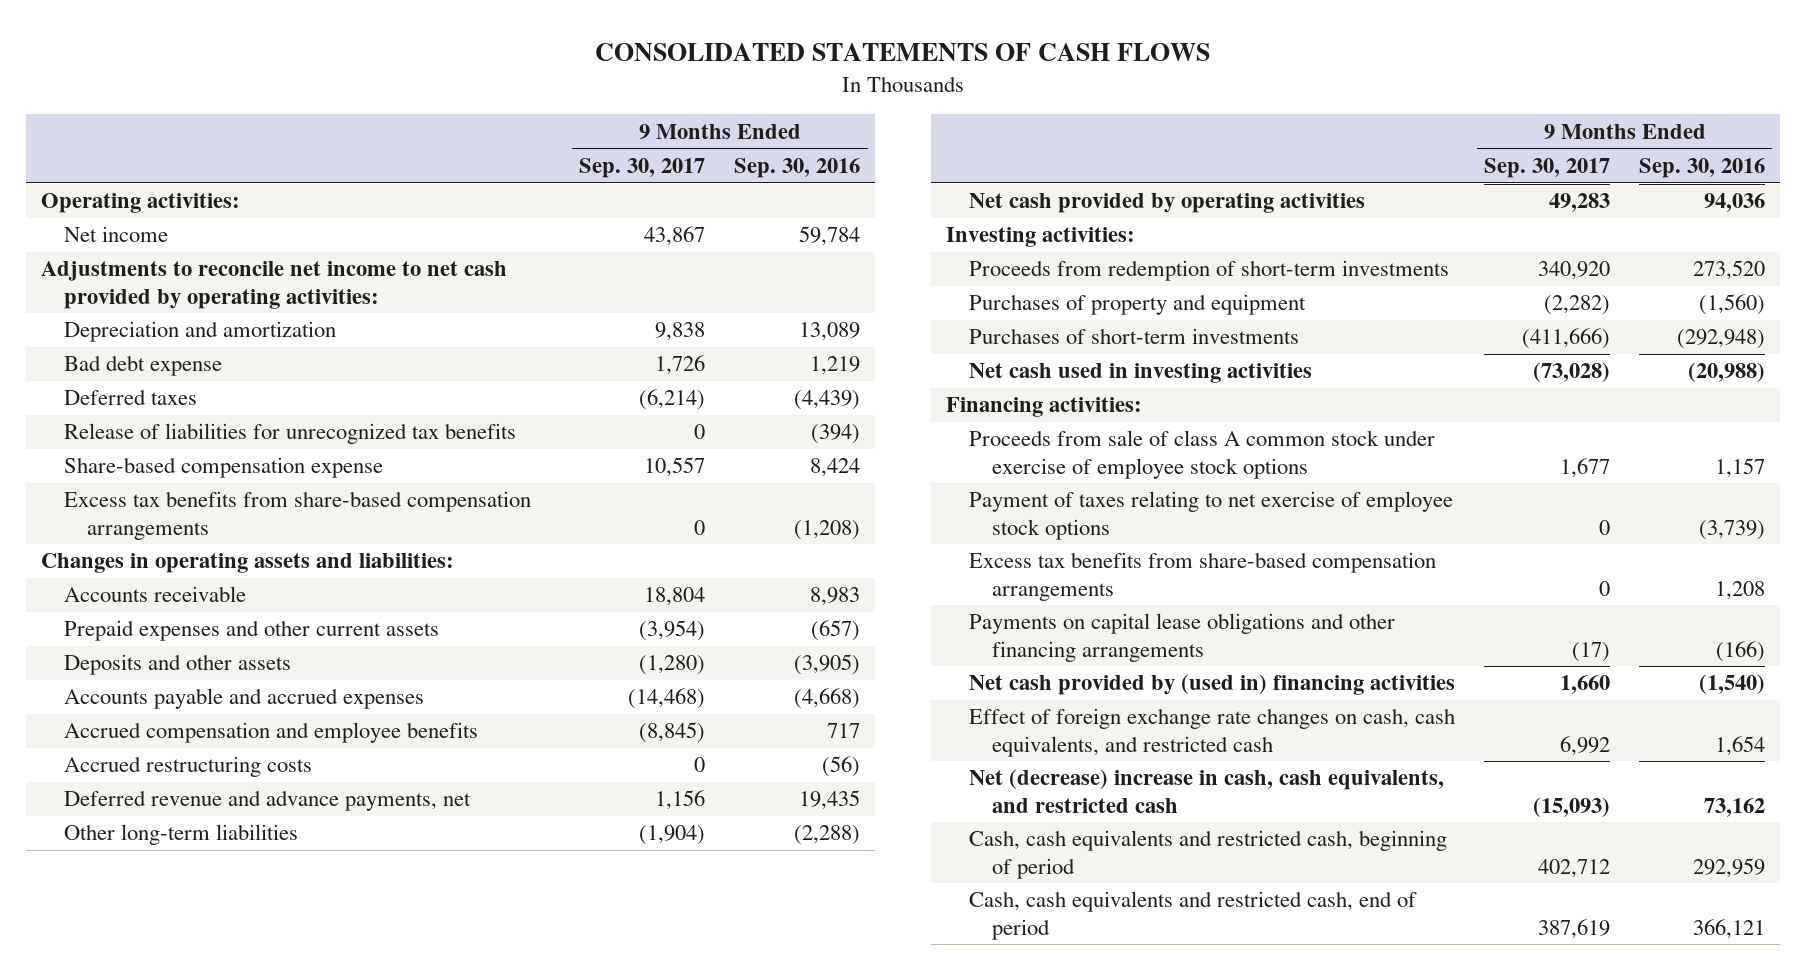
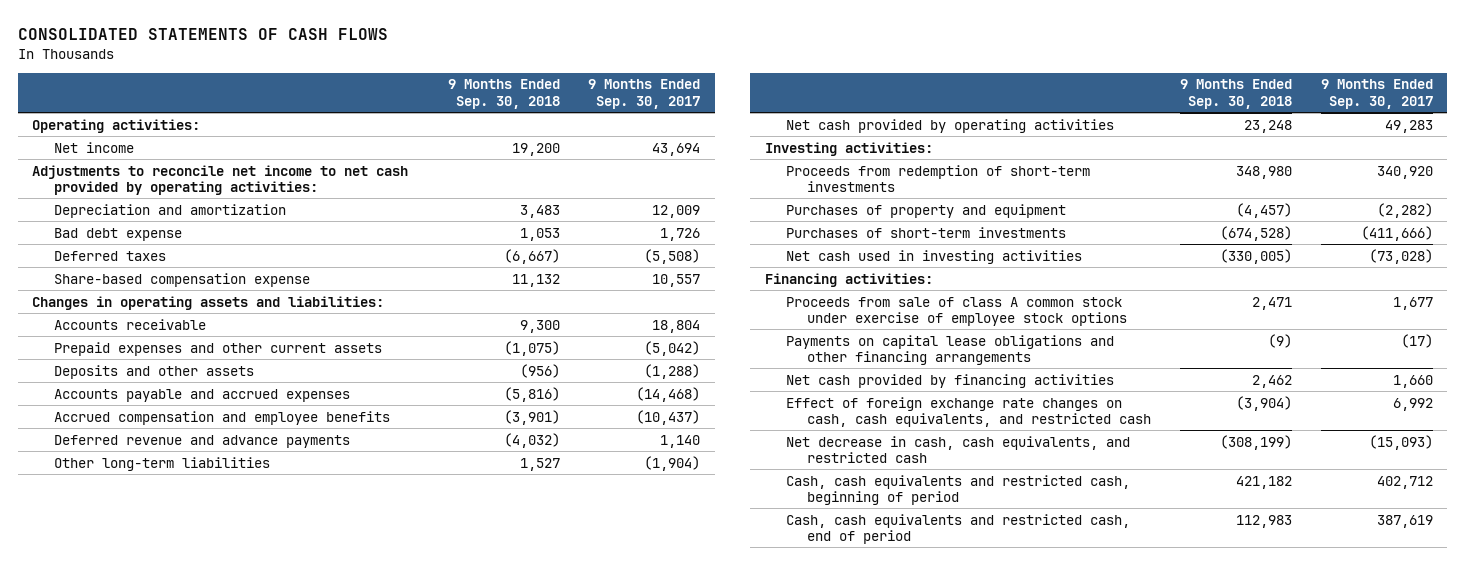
[734,158,861,179] Sep. 30, 2016 -> none
none -> [447,79,560,109] 9 Months Ended Sep. 30, 2018
[644,226,706,247] 43,867 -> [652,142,701,156] 43,694
[655,322,706,342] 9,838 -> [652,204,701,218] 12,009
[64,423,517,445] Release of liabilities for unrecognized tax benefits -> none
[639,389,706,411] (6,214) -> [644,248,701,264] (5,508)
[64,491,532,540] Excess tax benefits from share-based compensation arrangements -> none
[639,620,706,642] (3,954) -> [644,340,701,356] (5,042)
[639,655,706,676] (1,280) -> [644,363,701,379] (1,288)
[64,756,313,778] Accrued restructuring costs -> none
[639,722,706,744] (8,845) -> [636,409,701,425] (10,437)
[64,790,472,812] Deferred revenue and advance payments, net -> [53,434,350,448] Deferred revenue and advance payments
[655,790,706,811] 1,156 -> [660,434,701,448] 1,140
[969,491,1454,540] Payment of taxes relating to net exercise of employee stock options -> none
[969,552,1437,601] Excess tax benefits from share-based compensation arrangements -> none
[969,674,1456,696] Net cash provided by (used in) financing activities -> [785,373,1114,388] Net cash provided by financing activities
[969,769,1445,813] Net (decrease) increase in cash, cash equivalents, and restricted cash -> [785,435,1130,463] Net decrease in cash, cash equivalents, and restricted cash

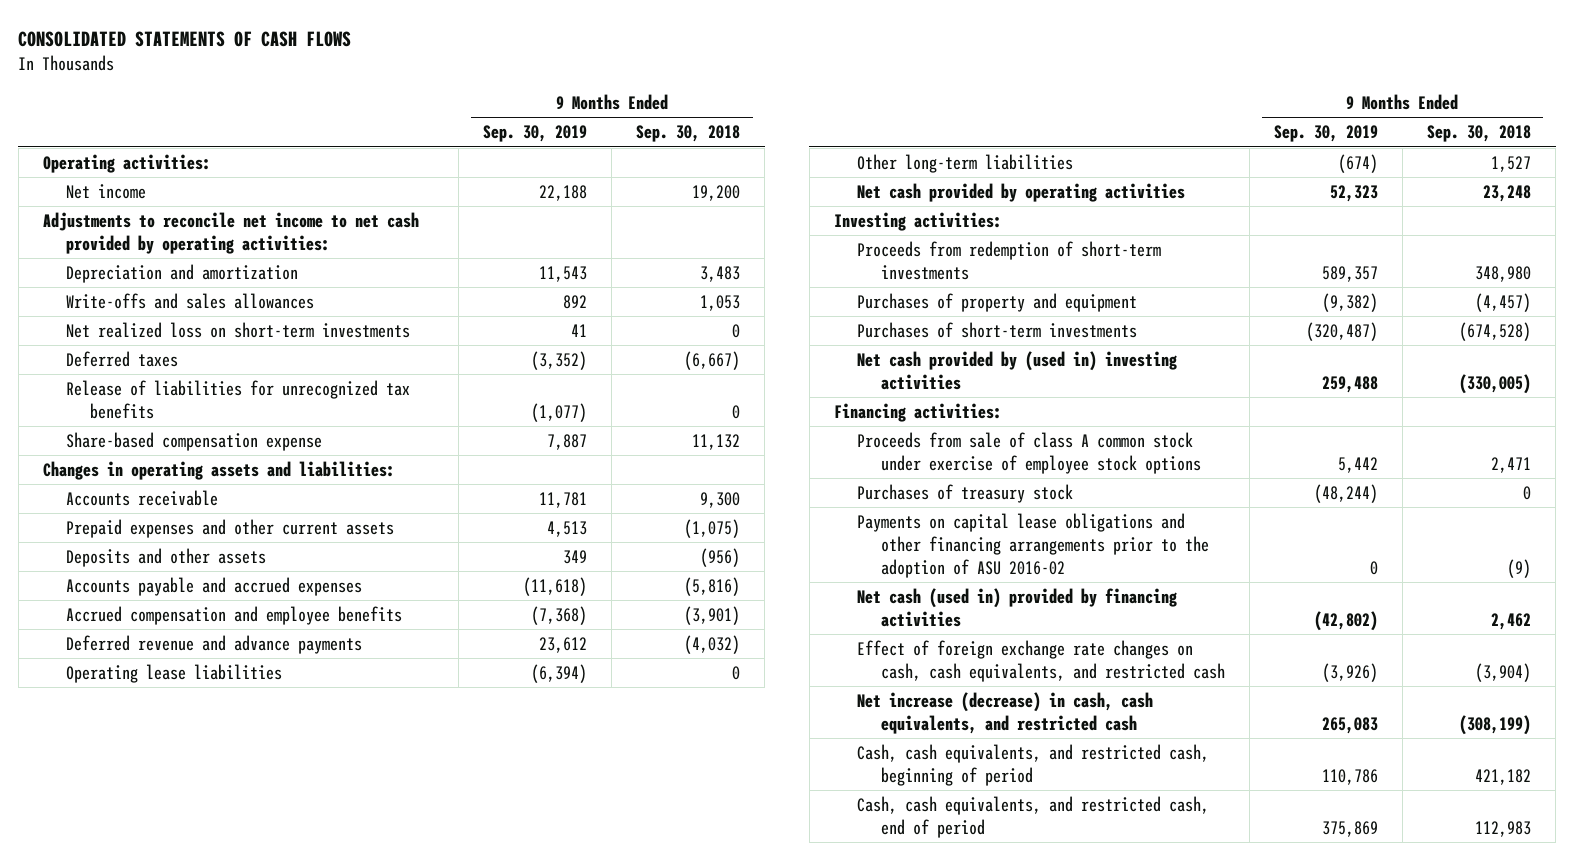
[588,79,701,109] 9 Months Ended Sep. 30, 2017 -> none
none -> [482,125,587,143] Sep. 30, 2019
[53,227,182,241] Bad debt expense -> [66,292,315,309] Write-offs and sales allowances
none -> [66,321,411,338] Net realized loss on short-term investments
none -> [66,379,411,419] Release of liabilities for unrecognized tax benefits
none -> [66,663,283,683] Operating lease liabilities
[785,249,1082,264] Net cash used in investing activities -> [857,350,1178,390] Net cash provided by (used in) investing activities
none -> [857,483,1074,503] Purchases of treasury stock
[785,334,1114,365] Payments on capital lease obligations and other financing arrangements -> [857,512,1209,578] Payments on capital lease obligations and other financing arrangements prior to the adoption of ASU 2016-02
[785,373,1114,388] Net cash provided by financing activities -> [857,587,1178,627] Net cash (used in) provided by financing activities
[785,435,1130,463] Net decrease in cash, cash equivalents, and restricted cash -> [857,691,1154,734] Net increase (decrease) in cash, cash equivalents, and restricted cash
[785,474,1130,505] Cash, cash equivalents and restricted cash, beginning of period -> [857,743,1210,786] Cash, cash equivalents, and restricted cash, beginning of period
[785,513,1130,544] Cash, cash equivalents and restricted cash, end of period -> [857,795,1210,838] Cash, cash equivalents, and restricted cash, end of period

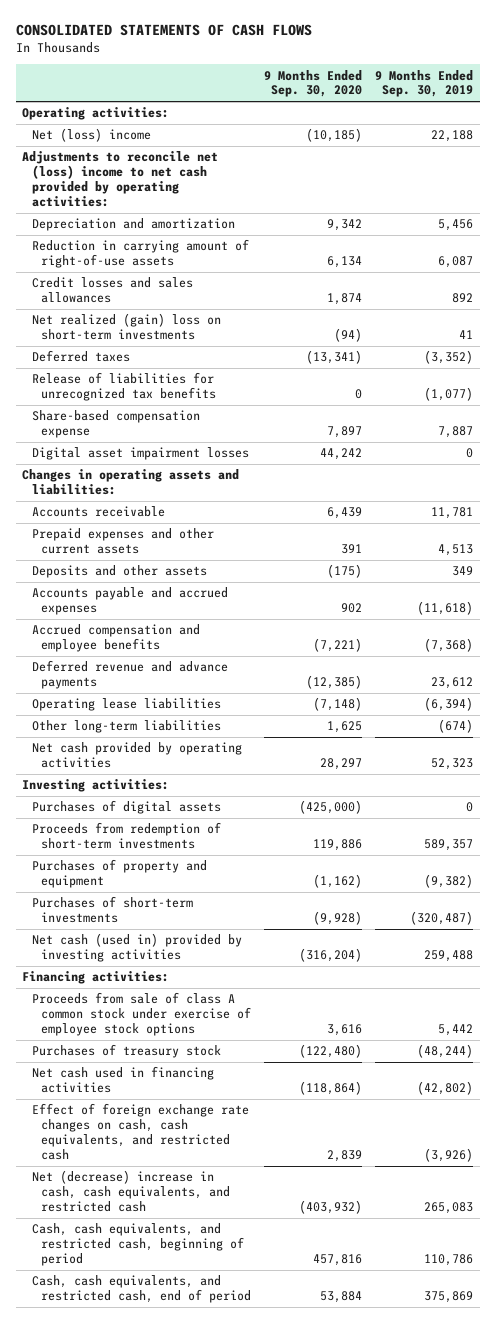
[636,125,741,143] Sep. 30, 2018 -> none
none -> [264,69,363,98] 9 Months Ended Sep. 30, 2020
[66,183,147,199] Net income -> [31,128,151,143] Net (loss) income
[43,211,420,254] Adjustments to reconcile net income to net cash provided by operating activities: -> [22,151,219,207] Adjustments to reconcile net (loss) income to net cash provided by operating activities:
[538,265,587,282] 11,543 -> [438,219,474,232] 5,456
none -> [31,239,249,269] Reduction in carrying amount of right-of-use assets
[66,292,315,309] Write-offs and sales allowances -> [31,277,193,304] Credit losses and sales allowances
[66,321,411,338] Net realized loss on short-term investments -> [31,313,221,341] Net realized (gain) loss on short-term investments
none -> [31,447,249,461] Digital asset impairment losses
none -> [31,800,221,815] Purchases of digital assets
[857,350,1178,390] Net cash provided by (used in) investing activities -> [31,933,242,963] Net cash (used in) provided by investing activities
[857,512,1209,578] Payments on capital lease obligations and other financing arrangements prior to the adoption of ASU 2016-02 -> none
[857,587,1178,627] Net cash (used in) provided by financing activities -> [31,1066,214,1094] Net cash used in financing activities
[857,691,1154,734] Net increase (decrease) in cash, cash equivalents, and restricted cash -> [31,1170,231,1213] Net (decrease) increase in cash, cash equivalents, and restricted cash

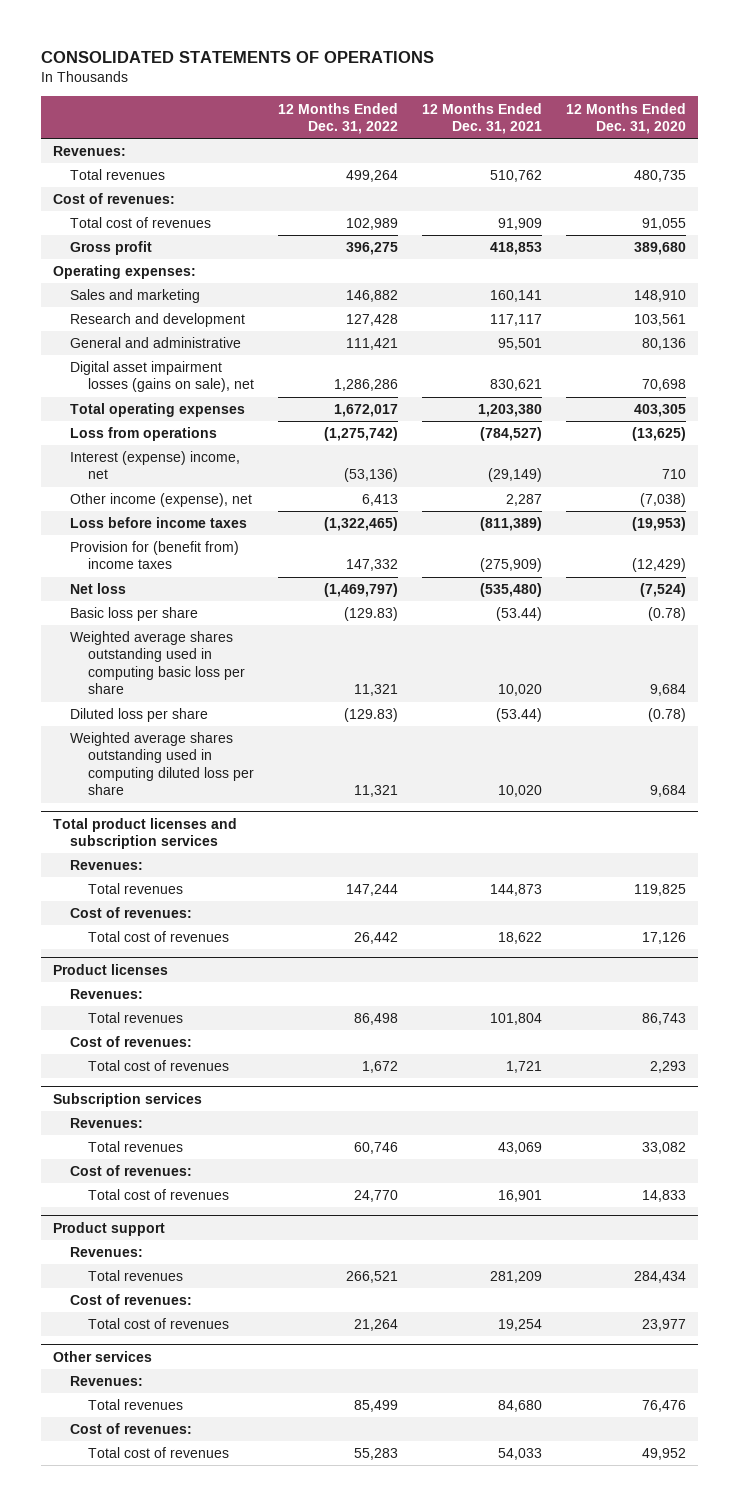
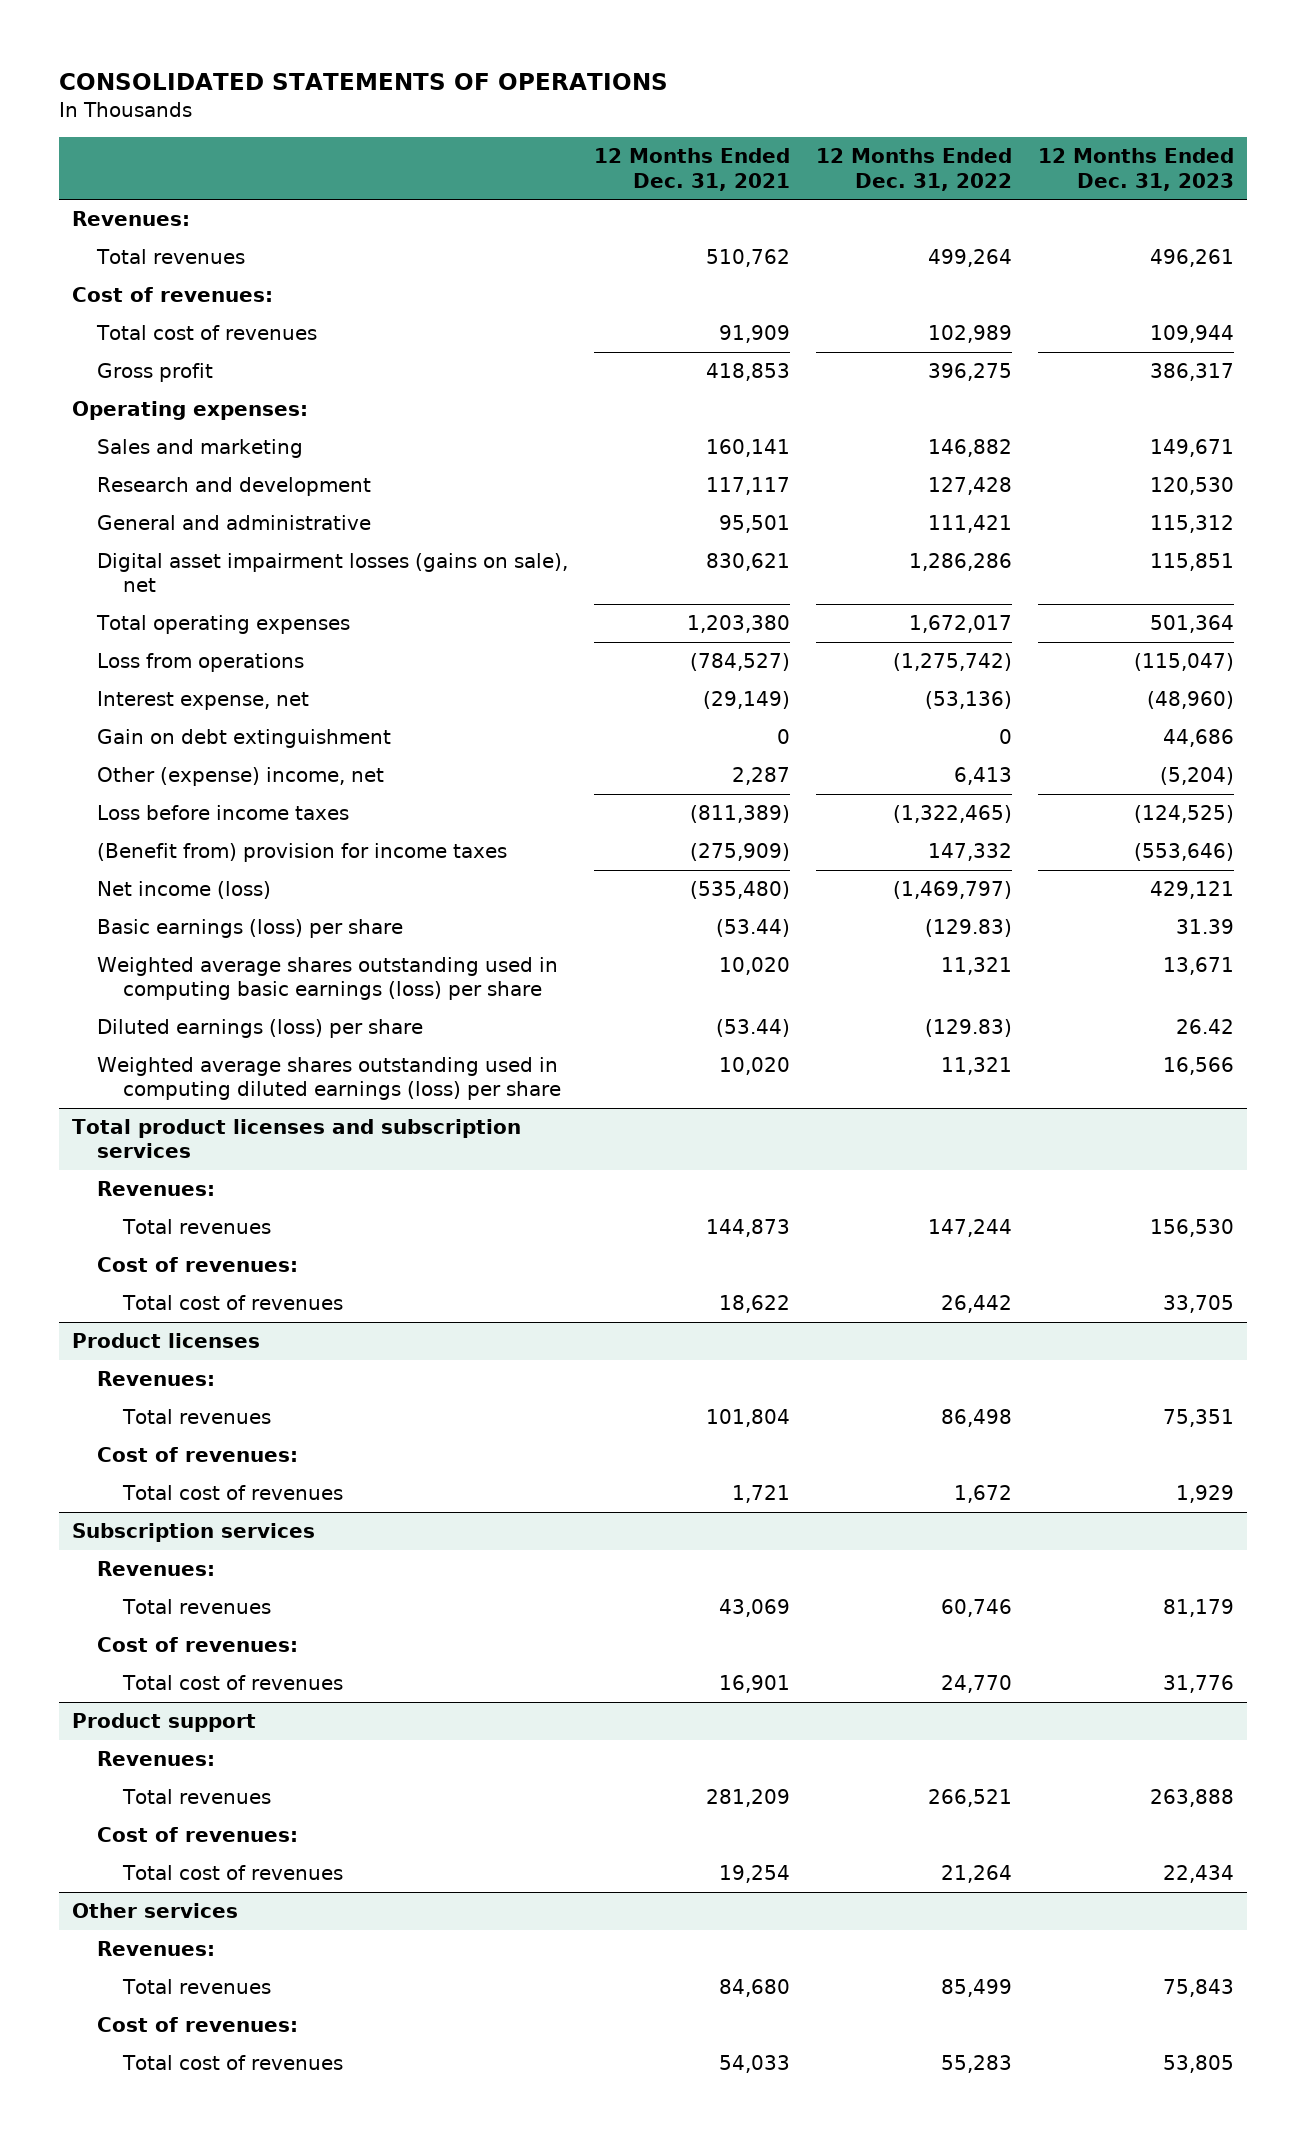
[565,102,686,134] 12 Months Ended Dec. 31, 2020 -> none
none -> [1038,148,1235,191] 12 Months Ended Dec. 31, 2023
[70,451,241,480] Interest (expense) income, net -> [97,691,310,711] Interest expense, net
none -> [97,729,392,749] Gain on debt extinguishment
[70,493,253,508] Other income (expense), net -> [97,767,385,787] Other (expense) income, net
[70,541,240,570] Provision for (benefit from) income taxes -> [97,843,508,863] (Benefit from) provision for income taxes
[70,583,127,595] Net loss -> [97,881,272,900] Net income (loss)
[70,607,199,622] Basic loss per share -> [97,919,404,939] Basic earnings (loss) per share
[70,631,245,695] Weighted average shares outstanding used in computing basic loss per share -> [97,957,559,1001] Weighted average shares outstanding used in computing basic earnings (loss) per share
[70,708,209,723] Diluted loss per share -> [97,1019,424,1039] Diluted earnings (loss) per share
[70,732,254,796] Weighted average shares outstanding used in computing diluted loss per share -> [97,1057,561,1101] Weighted average shares outstanding used in computing diluted earnings (loss) per share

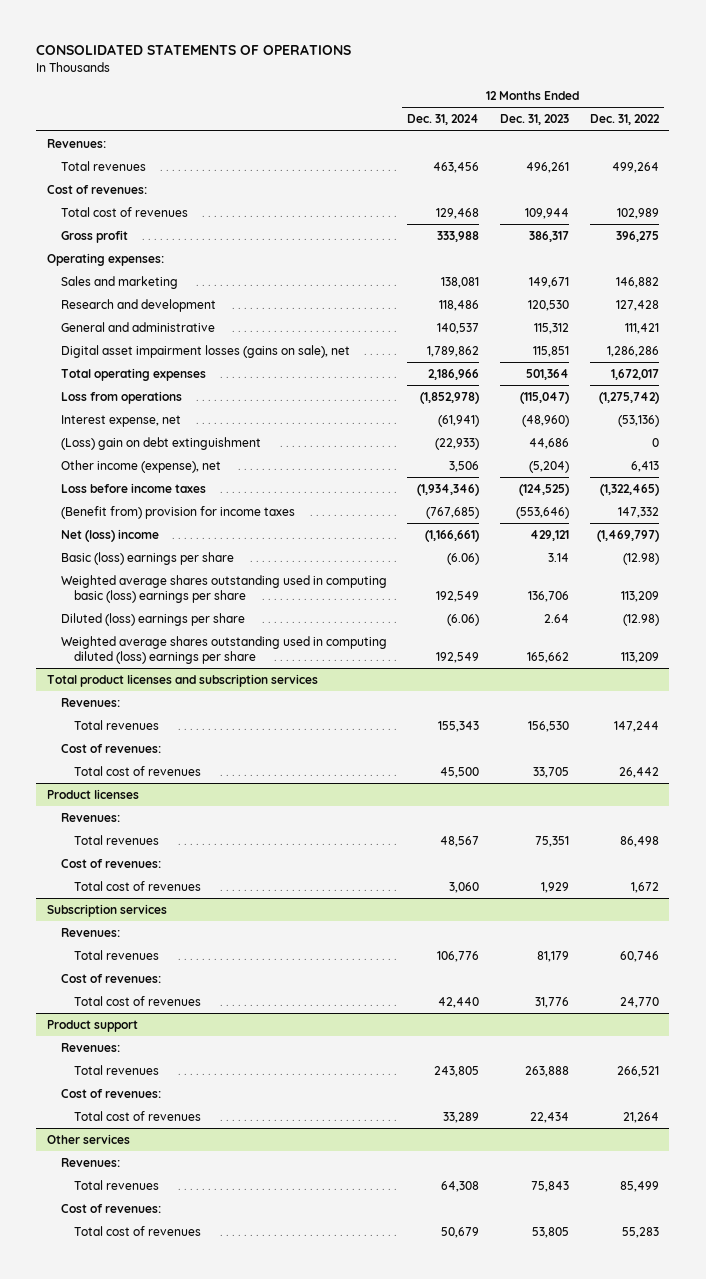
[594,148,791,191] 12 Months Ended Dec. 31, 2021 -> none
none -> [407,114,480,126] Dec. 31, 2024
[97,729,392,749] Gain on debt extinguishment -> [60,437,261,451] (Loss) gain on debt extinguishment
[97,767,385,787] Other (expense) income, net -> [60,460,221,474] Other income (expense), net
[97,881,272,900] Net income (loss) -> [60,529,159,543] Net (loss) income
[97,919,404,939] Basic earnings (loss) per share -> [60,552,234,566] Basic (loss) earnings per share
[925,919,1013,938] (129.83) -> [623,553,660,566] (12.98)
[1176,919,1235,935] 31.39 -> [548,553,570,563] 3.14
[97,957,559,1001] Weighted average shares outstanding used in computing basic earnings (loss) per share -> [60,575,387,604] Weighted average shares outstanding used in computing basic (loss) earnings per share
[941,957,1013,976] 11,321 -> [621,591,660,603] 113,209
[1163,957,1235,976] 13,671 -> [528,591,570,603] 136,706
[97,1019,424,1039] Diluted earnings (loss) per share -> [60,613,245,627] Diluted (loss) earnings per share
[925,1019,1013,1038] (129.83) -> [623,614,660,627] (12.98)
[1176,1019,1235,1035] 26.42 -> [544,614,570,624] 2.64
[97,1057,561,1101] Weighted average shares outstanding used in computing diluted earnings (loss) per share -> [60,636,387,665] Weighted average shares outstanding used in computing diluted (loss) earnings per share
[941,1057,1013,1076] 11,321 -> [621,652,660,664] 113,209
[1163,1057,1235,1076] 16,566 -> [527,652,570,664] 165,662

